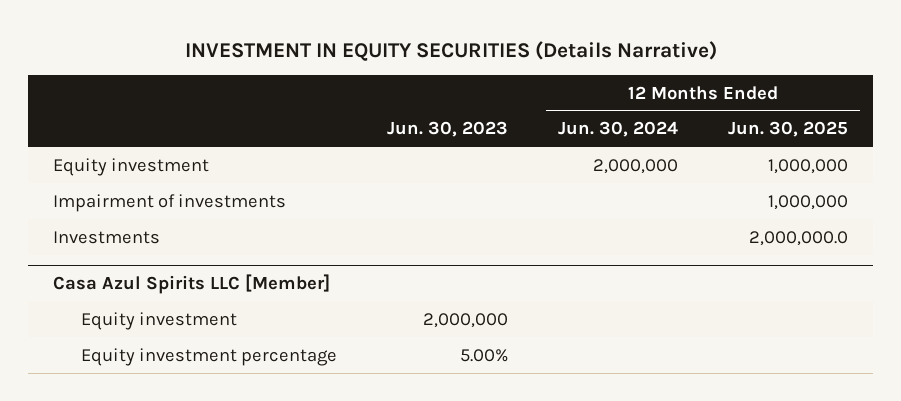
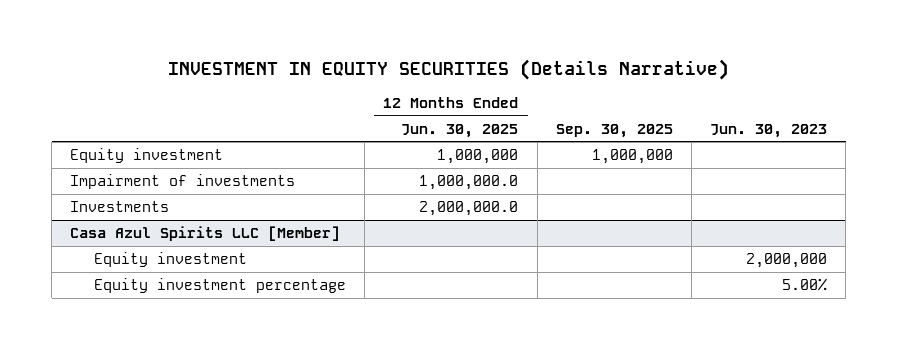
[558,121,679,138] Jun. 30, 2024 -> none
none -> [555,124,673,139] Sep. 30, 2025
[767,194,848,210] 1,000,000 -> [419,175,519,191] 1,000,000.0

